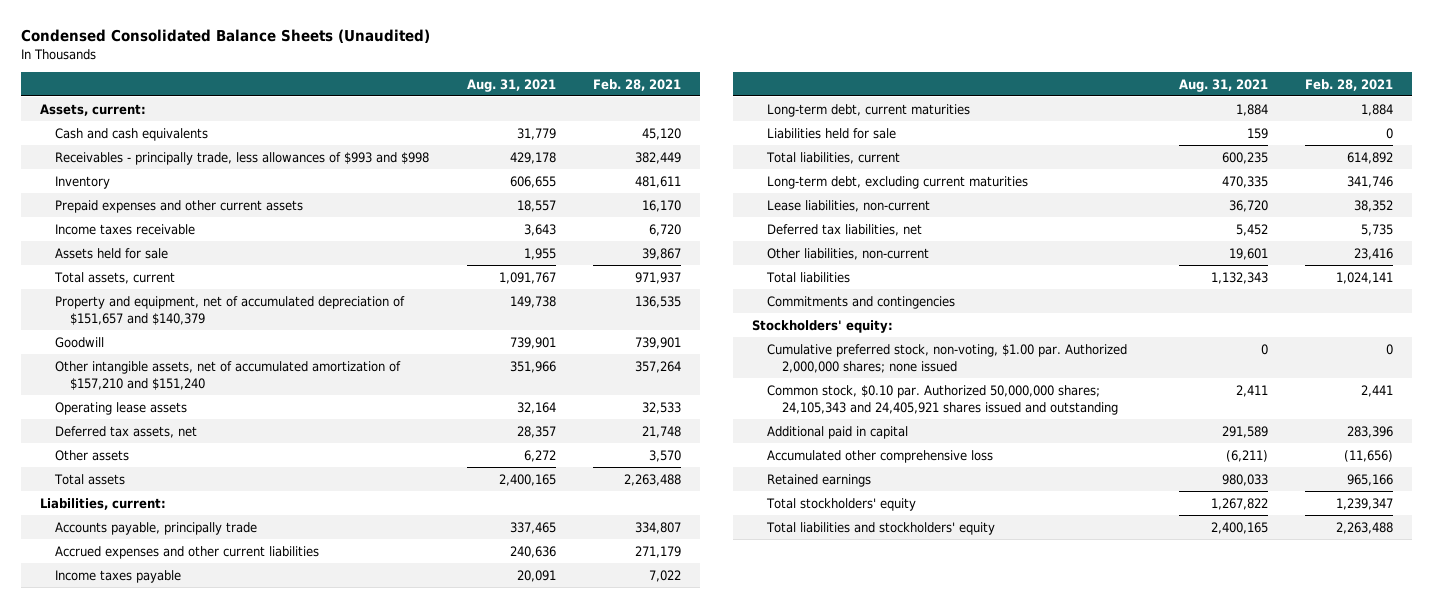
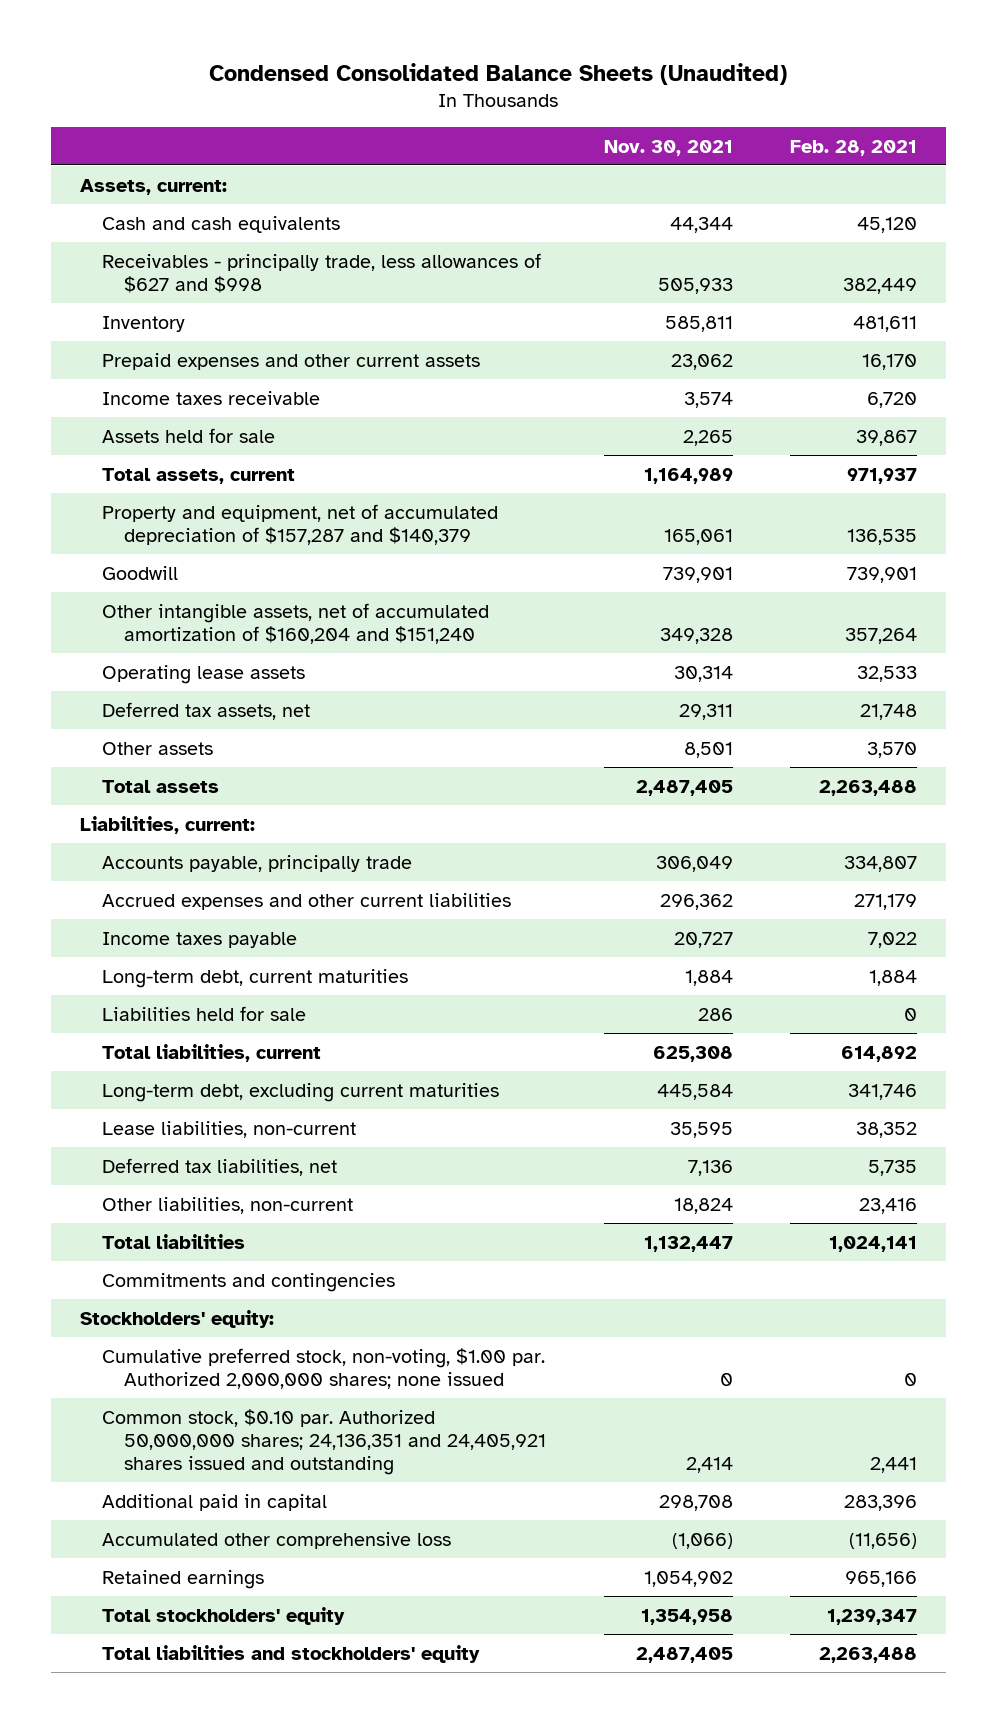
[466,78,556,92] Aug. 31, 2021 -> none
none -> [603,139,733,156] Nov. 30, 2021
[55,151,430,165] Receivables - principally trade, less allowances of $993 and $998 -> [101,252,541,293] Receivables - principally trade, less allowances of $627 and $998
[55,295,406,325] Property and equipment, net of accumulated depreciation of $151,657 and $140,379 -> [101,503,498,545] Property and equipment, net of accumulated depreciation of $157,287 and $140,379
[55,360,402,390] Other intangible assets, net of accumulated amortization of $157,210 and $151,240 -> [101,602,489,644] Other intangible assets, net of accumulated amortization of $160,204 and $151,240
[767,384,1119,415] Common stock, $0.10 par. Authorized 50,000,000 shares; 24,105,343 and 24,405,921 shares issued and outstanding -> [101,1408,547,1475] Common stock, $0.10 par. Authorized 50,000,000 shares; 24,136,351 and 24,405,921 shares issued and outstanding

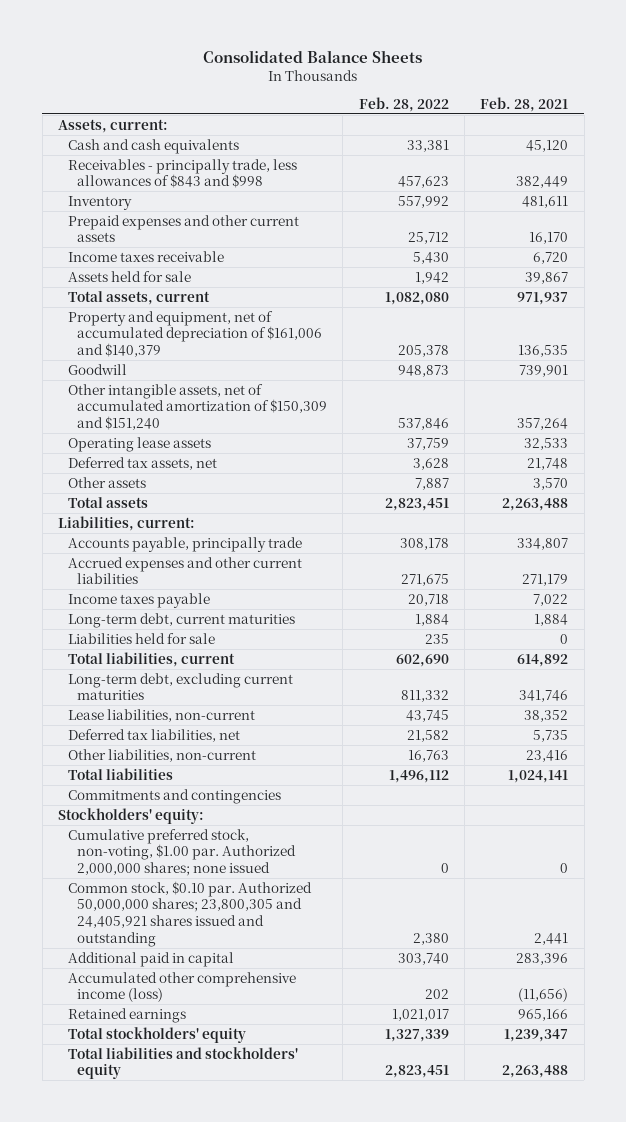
[209,63,788,86] Condensed Consolidated Balance Sheets (Unaudited) -> [203,49,423,63] Consolidated Balance Sheets
[603,139,733,156] Nov. 30, 2021 -> none
none -> [358,96,449,112] Feb. 28, 2022
[101,252,541,293] Receivables - principally trade, less allowances of $627 and $998 -> [67,158,297,189] Receivables - principally trade, less allowances of $843 and $998
[101,503,498,545] Property and equipment, net of accumulated depreciation of $157,287 and $140,379 -> [67,310,322,357] Property and equipment, net of accumulated depreciation of $161,006 and $140,379
[101,602,489,644] Other intangible assets, net of accumulated amortization of $160,204 and $151,240 -> [67,383,327,430] Other intangible assets, net of accumulated amortization of $150,309 and $151,240
[101,1408,547,1475] Common stock, $0.10 par. Authorized 50,000,000 shares; 24,136,351 and 24,405,921 shares issued and outstanding -> [67,880,312,947] Common stock, $0.10 par. Authorized 50,000,000 shares; 23,800,305 and 24,405,921 shares issued and outstanding
[101,1531,451,1549] Accumulated other comprehensive loss -> [67,971,296,1003] Accumulated other comprehensive income (loss)

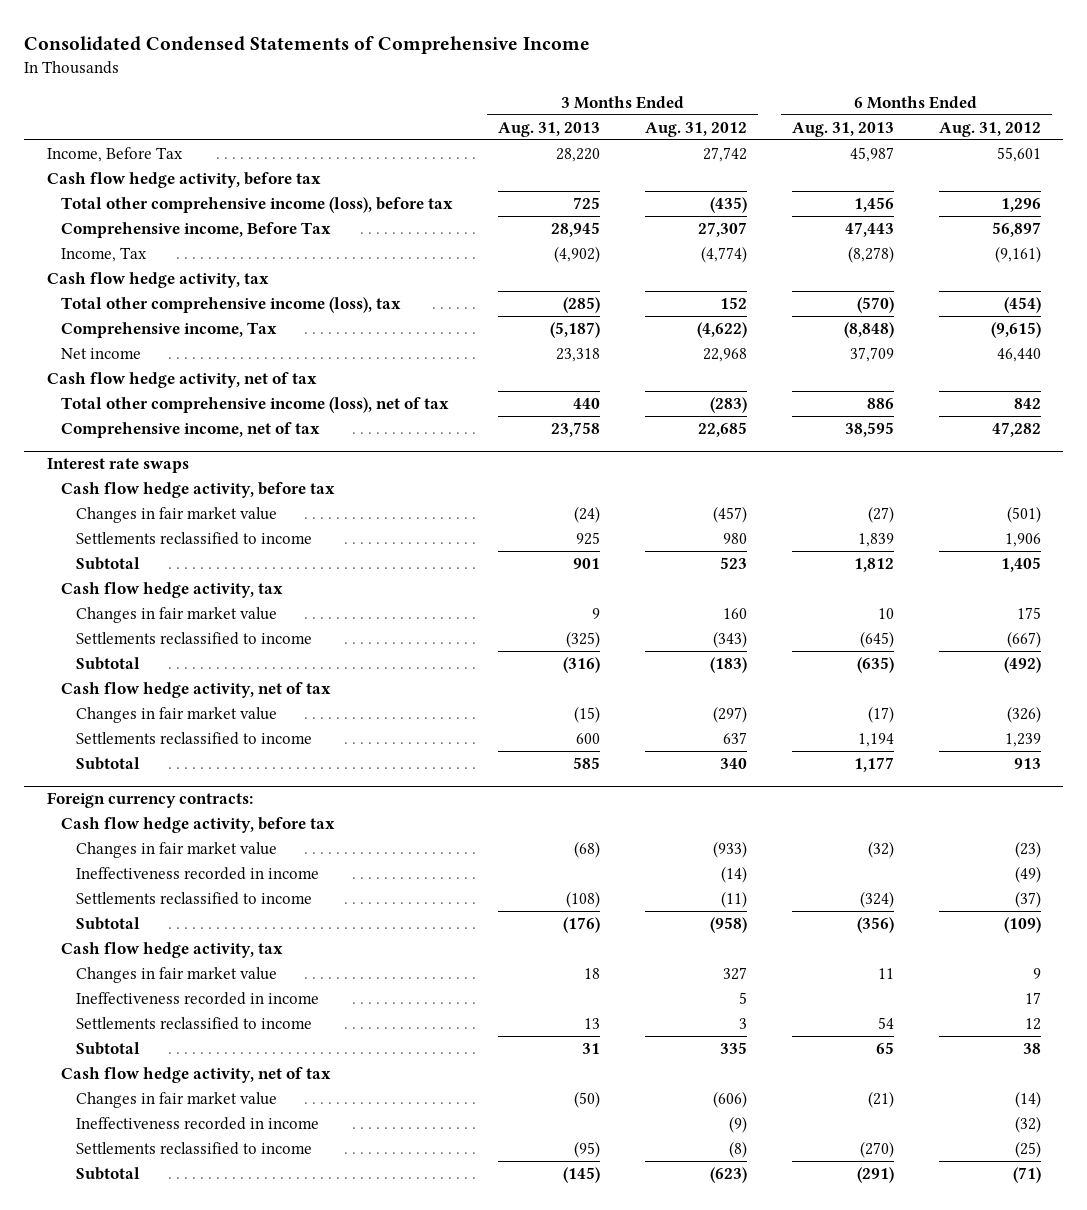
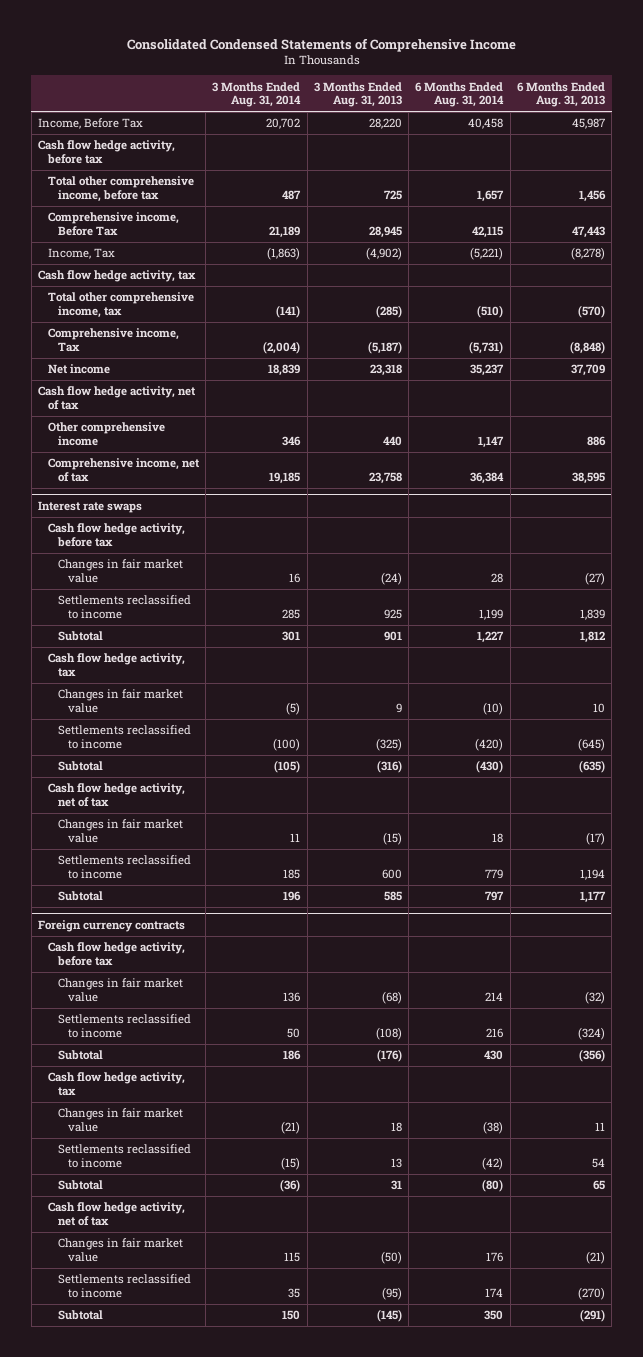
[645,121,748,137] Aug. 31, 2012 -> none
[938,121,1041,137] Aug. 31, 2012 -> none
none -> [212,81,302,108] 3 Months Ended Aug. 31, 2014
none -> [415,81,505,108] 6 Months Ended Aug. 31, 2014
[61,196,454,213] Total other comprehensive income (loss), before tax -> [47,176,194,202] Total other comprehensive income, before tax
[61,296,402,313] Total other comprehensive income (loss), tax -> [47,292,194,318] Total other comprehensive income, tax
[61,396,450,413] Total other comprehensive income (loss), net of tax -> [47,422,165,446] Other comprehensive income
[46,792,253,809] Foreign currency contracts: -> [37,920,185,933] Foreign currency contracts
[76,866,320,880] Ineffectiveness recorded in income -> none
[76,991,320,1005] Ineffectiveness recorded in income -> none
[76,1116,320,1130] Ineffectiveness recorded in income -> none

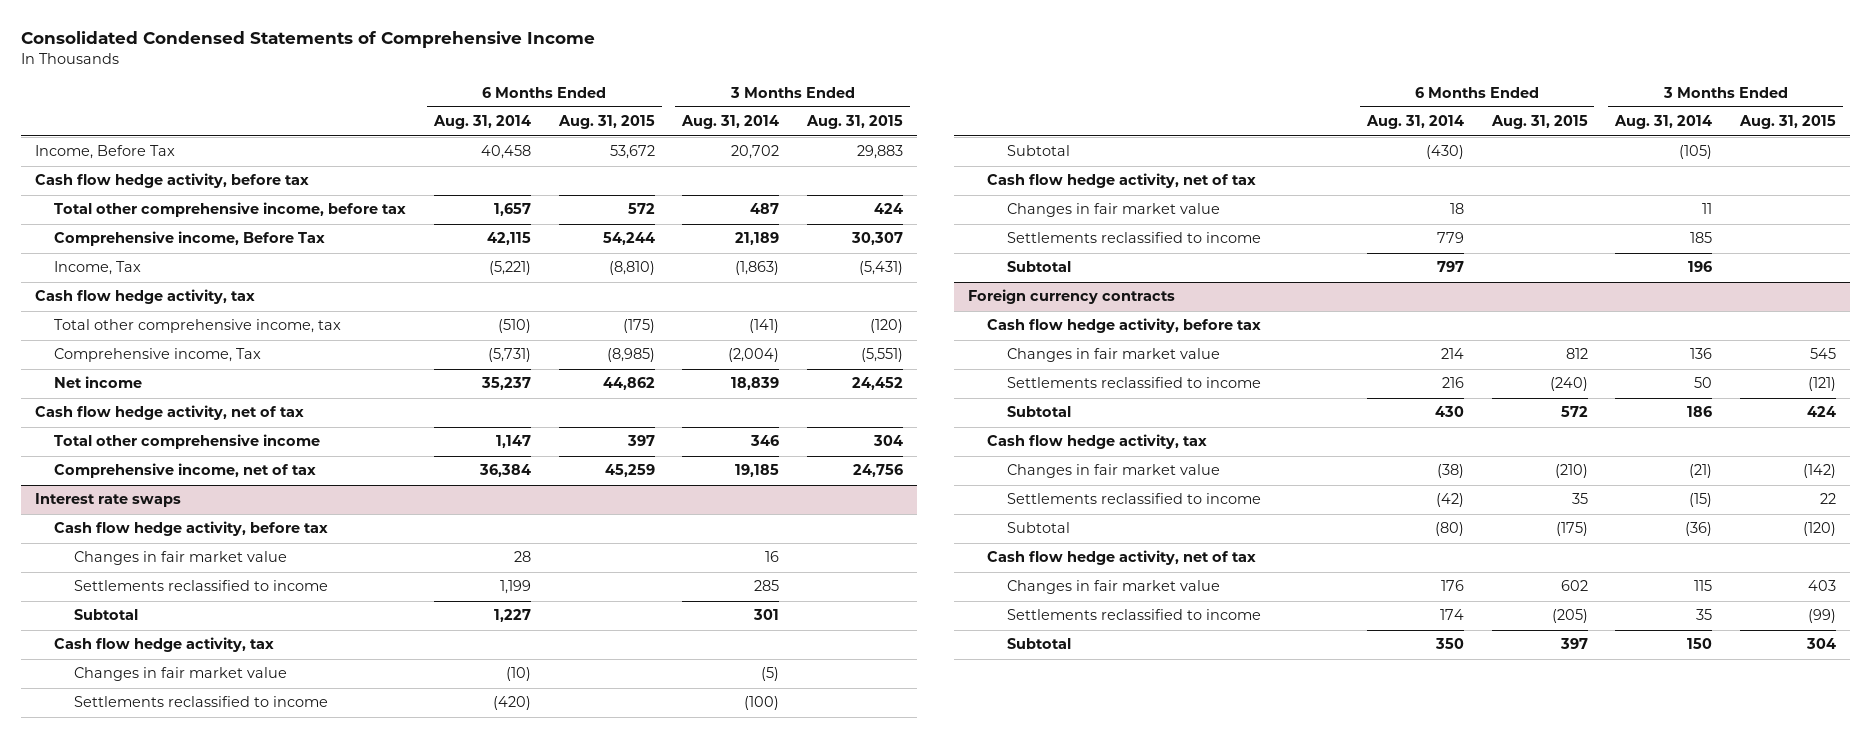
[313,81,402,108] 3 Months Ended Aug. 31, 2013 -> none
[517,81,606,108] 6 Months Ended Aug. 31, 2013 -> none
none -> [557,115,655,130] Aug. 31, 2015
none -> [806,115,904,130] Aug. 31, 2015
[47,422,165,446] Other comprehensive income -> [54,434,321,450] Total other comprehensive income

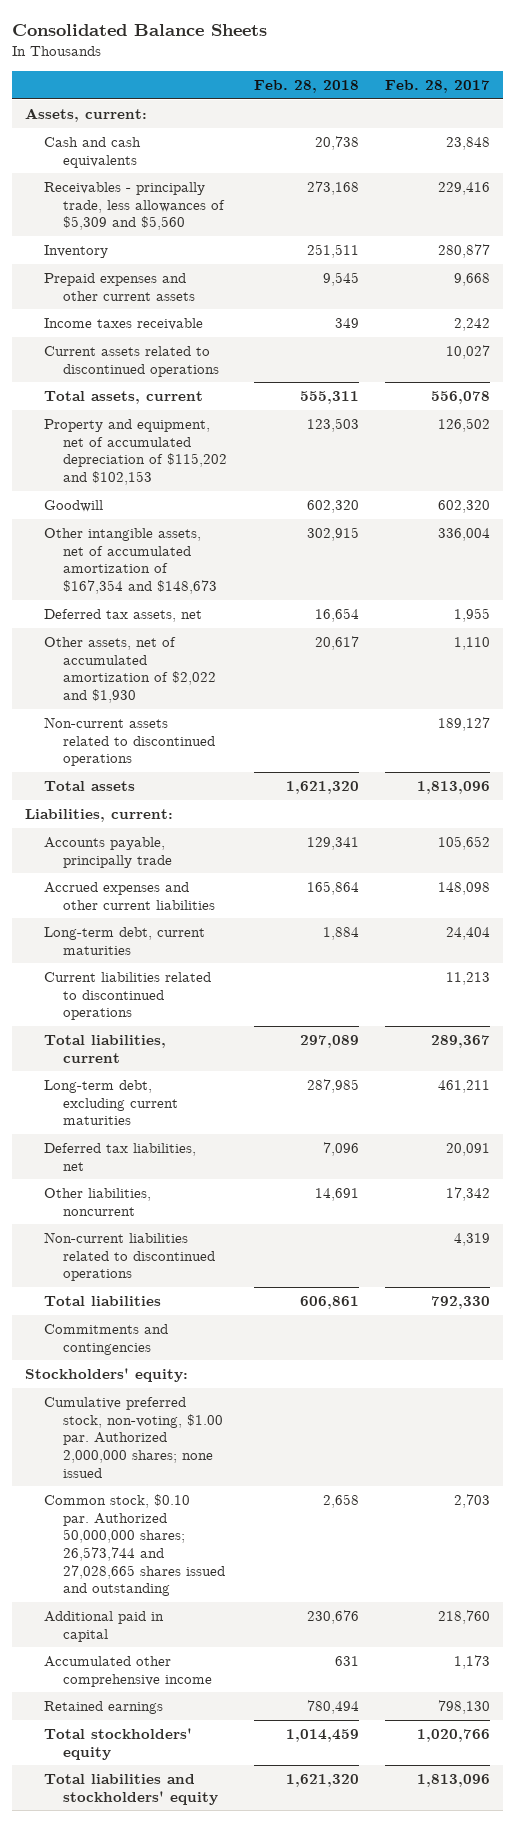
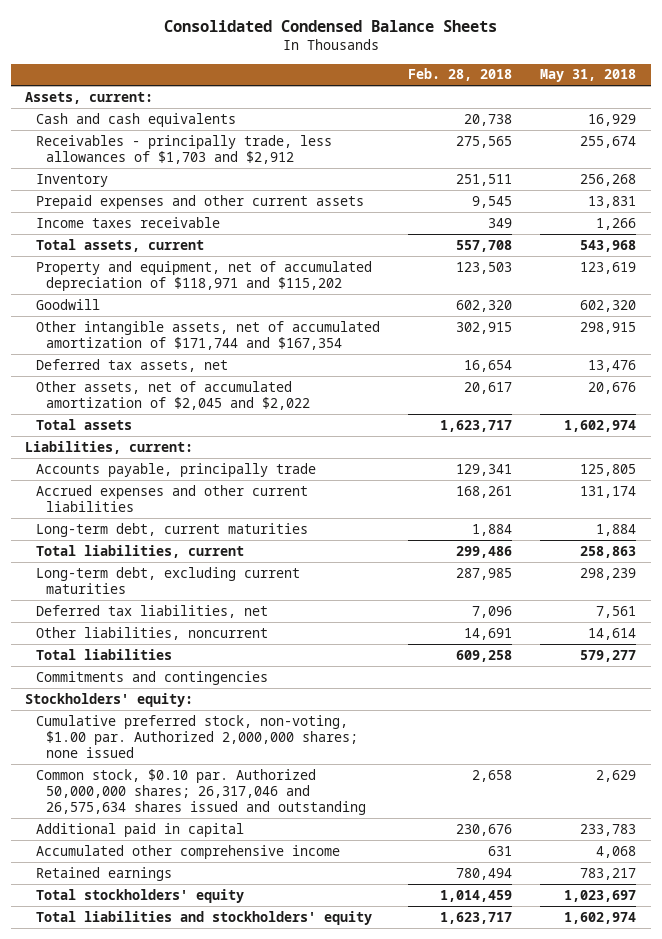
[12,23,268,36] Consolidated Balance Sheets -> [163,20,497,33] Consolidated Condensed Balance Sheets
[385,80,491,94] Feb. 28, 2017 -> none
none -> [540,69,637,83] May 31, 2018
[44,182,226,231] Receivables - principally trade, less allowances of $5,309 and $5,560 -> [35,134,332,164] Receivables - principally trade, less allowances of $1,703 and $2,912
[306,181,359,196] 273,168 -> [456,135,513,148] 275,565
[44,346,220,377] Current assets related to discontinued operations -> none
[299,391,359,405] 555,311 -> [456,239,513,252] 557,708
[44,419,228,486] Property and equipment, net of accumulated depreciation of $115,202 and $102,153 -> [35,260,372,291] Property and equipment, net of accumulated depreciation of $118,971 and $115,202
[44,528,218,595] Other intangible assets, net of accumulated amortization of $167,354 and $148,673 -> [35,320,380,350] Other intangible assets, net of accumulated amortization of $171,744 and $167,354
[44,717,216,767] Non-current assets related to discontinued operations -> none
[44,637,217,704] Other assets, net of accumulated amortization of $2,022 and $1,930 -> [35,380,311,410] Other assets, net of accumulated amortization of $2,045 and $2,022
[285,781,359,795] 1,621,320 -> [440,419,513,432] 1,623,717
[306,881,359,896] 165,864 -> [456,485,513,498] 168,261
[44,972,212,1021] Current liabilities related to discontinued operations -> none
[299,1035,359,1049] 297,089 -> [456,545,513,558] 299,486
[44,1232,216,1282] Non-current liabilities related to discontinued operations -> none
[299,1296,359,1310] 606,861 -> [456,649,513,662] 609,258
[44,1494,226,1597] Common stock, $0.10 par. Authorized 50,000,000 shares; 26,573,744 and 27,028,665 shares issued and outstanding -> [35,768,367,815] Common stock, $0.10 par. Authorized 50,000,000 shares; 26,317,046 and 26,575,634 shares issued and outstanding
[285,1774,359,1788] 1,621,320 -> [440,911,513,924] 1,623,717

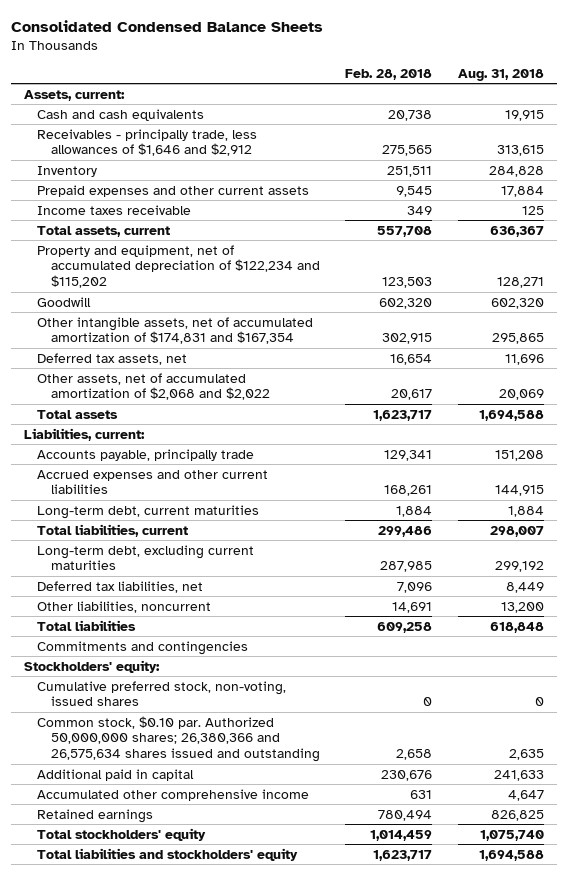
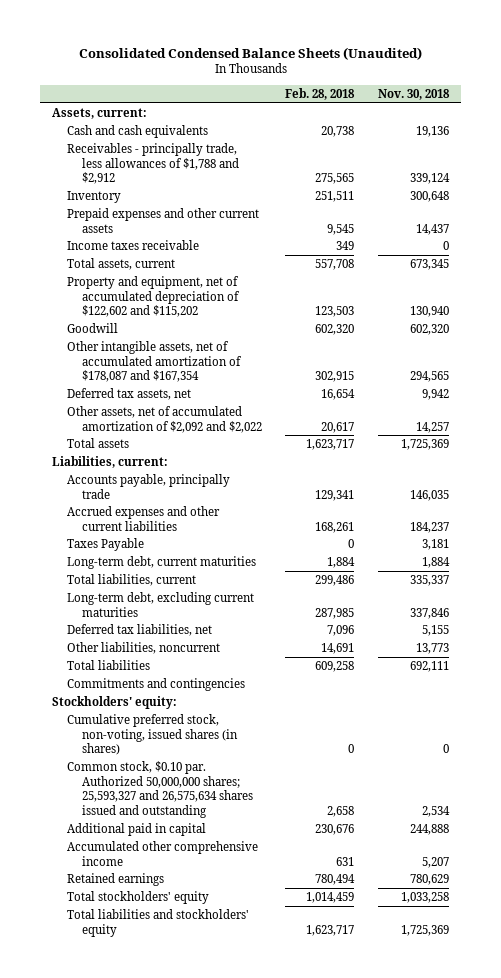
[11,19,324,32] Consolidated Condensed Balance Sheets -> [78,46,422,60] Consolidated Condensed Balance Sheets (Unaudited)
[457,68,544,81] Aug. 31, 2018 -> none
none -> [378,89,451,101] Nov. 30, 2018
[37,128,258,157] Receivables - principally trade, less allowances of $1,646 and $2,912 -> [66,143,239,185] Receivables - principally trade, less allowances of $1,788 and $2,912
[37,244,321,289] Property and equipment, net of accumulated depreciation of $122,234 and $115,202 -> [66,276,240,318] Property and equipment, net of accumulated depreciation of $122,602 and $115,202
[37,316,314,345] Other intangible assets, net of accumulated amortization of $174,831 and $167,354 -> [66,341,242,383] Other intangible assets, net of accumulated amortization of $178,087 and $167,354
[37,372,271,401] Other assets, net of accumulated amortization of $2,068 and $2,022 -> [66,406,262,433] Other assets, net of accumulated amortization of $2,092 and $2,022
none -> [66,538,144,552] Taxes Payable
[37,680,287,707] Cumulative preferred stock, non-voting, issued shares -> [66,714,238,756] Cumulative preferred stock, non-voting, issued shares (in shares)
[37,715,321,763] Common stock, $0.10 par. Authorized 50,000,000 shares; 26,380,366 and 26,575,634 shares issued and outstanding -> [66,761,253,818] Common stock, $0.10 par. Authorized 50,000,000 shares; 25,593,327 and 26,575,634 shares issued and outstanding

